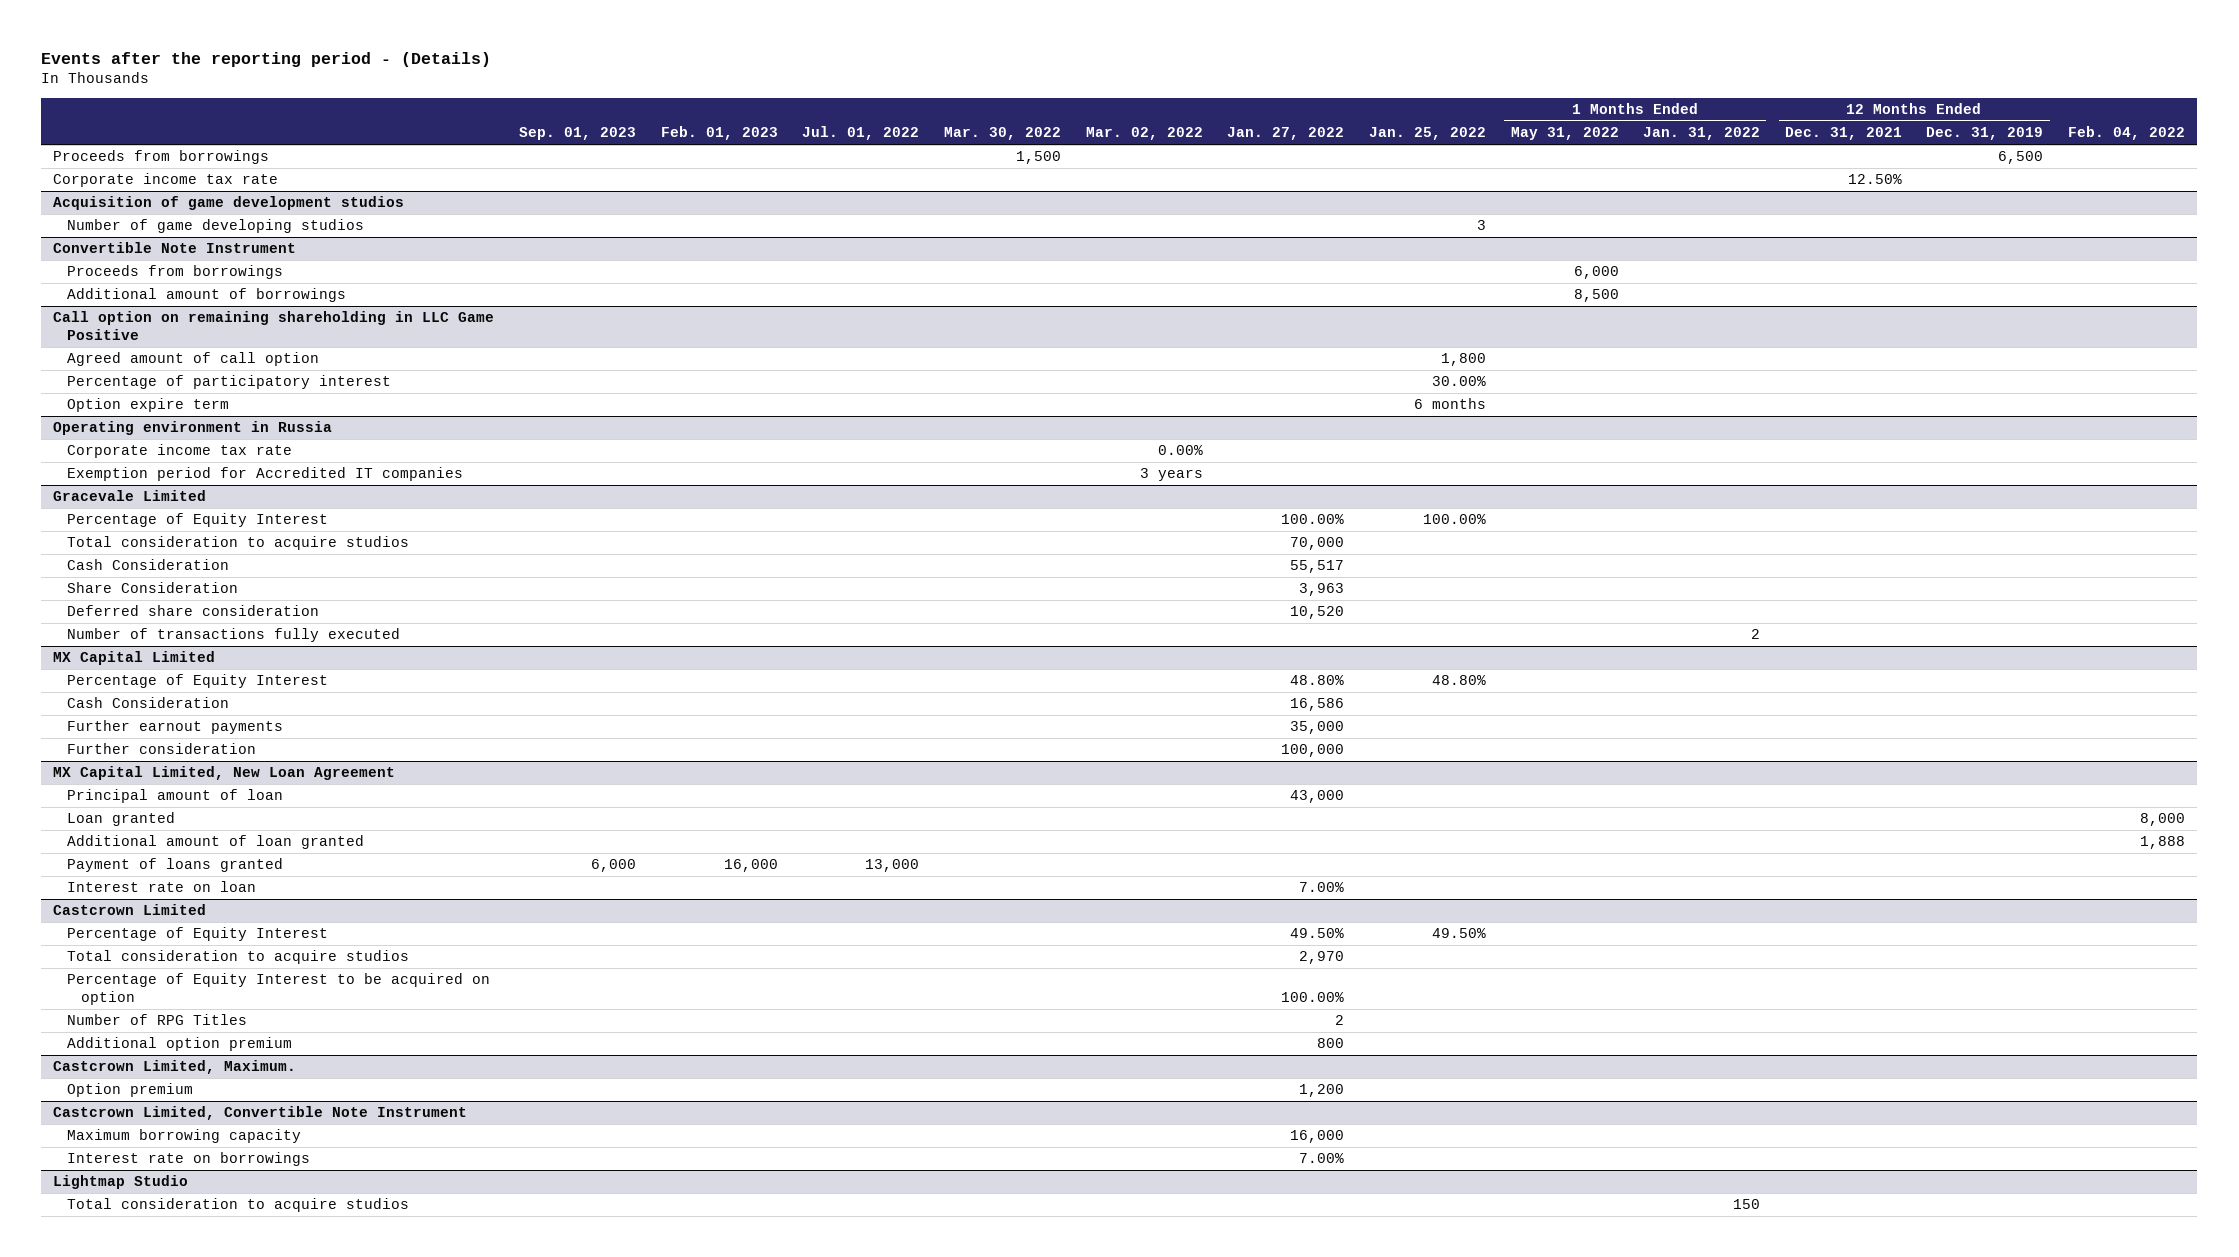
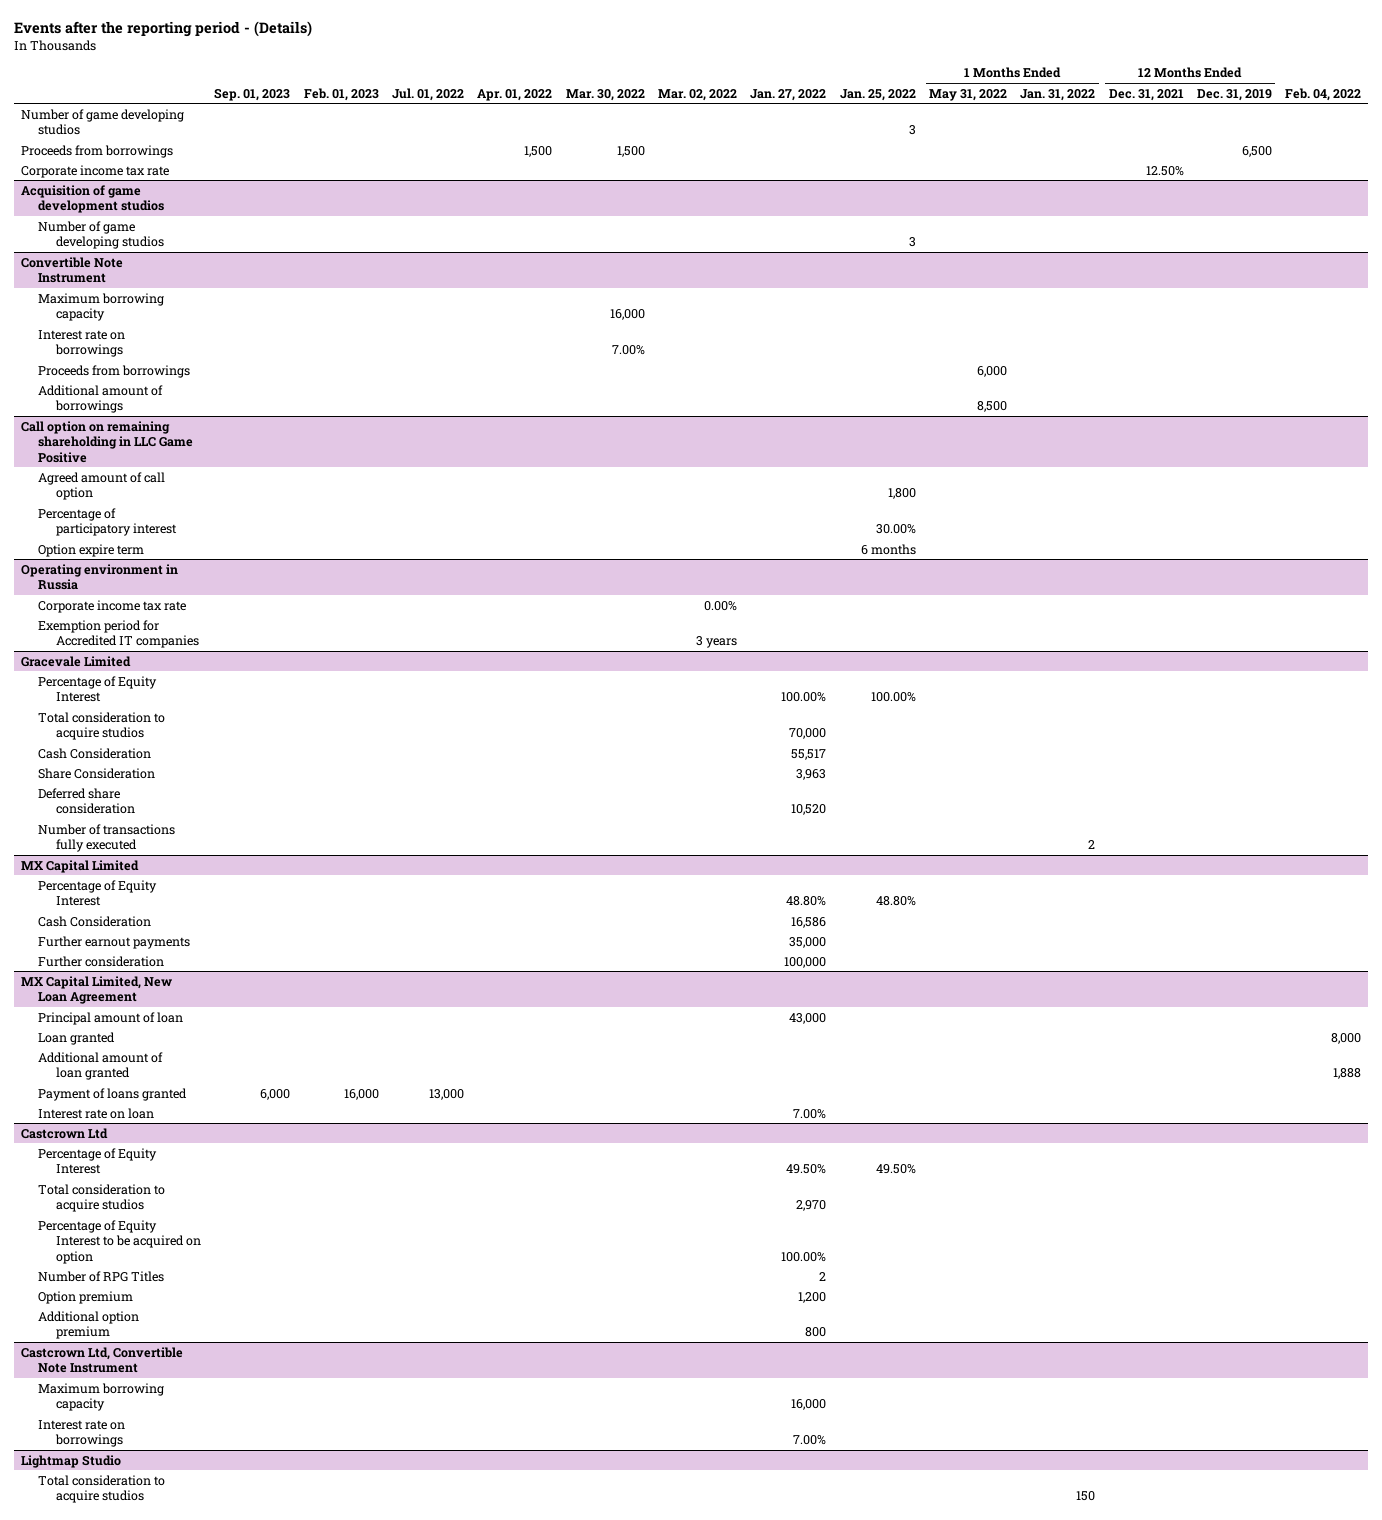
none -> [477,88,553,101] Apr. 01, 2022
none -> [20,108,184,136] Number of game developing studios
none -> [38,292,165,322] Maximum borrowing capacity
none -> [38,329,126,358] Interest rate on borrowings
[53,904,207,916] Castcrown Limited -> [20,1127,108,1139] Castcrown Ltd
none -> [38,1290,134,1304] Option premium
[53,1060,297,1075] Castcrown Limited, Maximum. -> none
[67,1083,194,1098] Option premium -> none
[53,1106,468,1121] Castcrown Limited, Convertible Note Instrument -> [20,1346,183,1374] Castcrown Ltd, Convertible Note Instrument

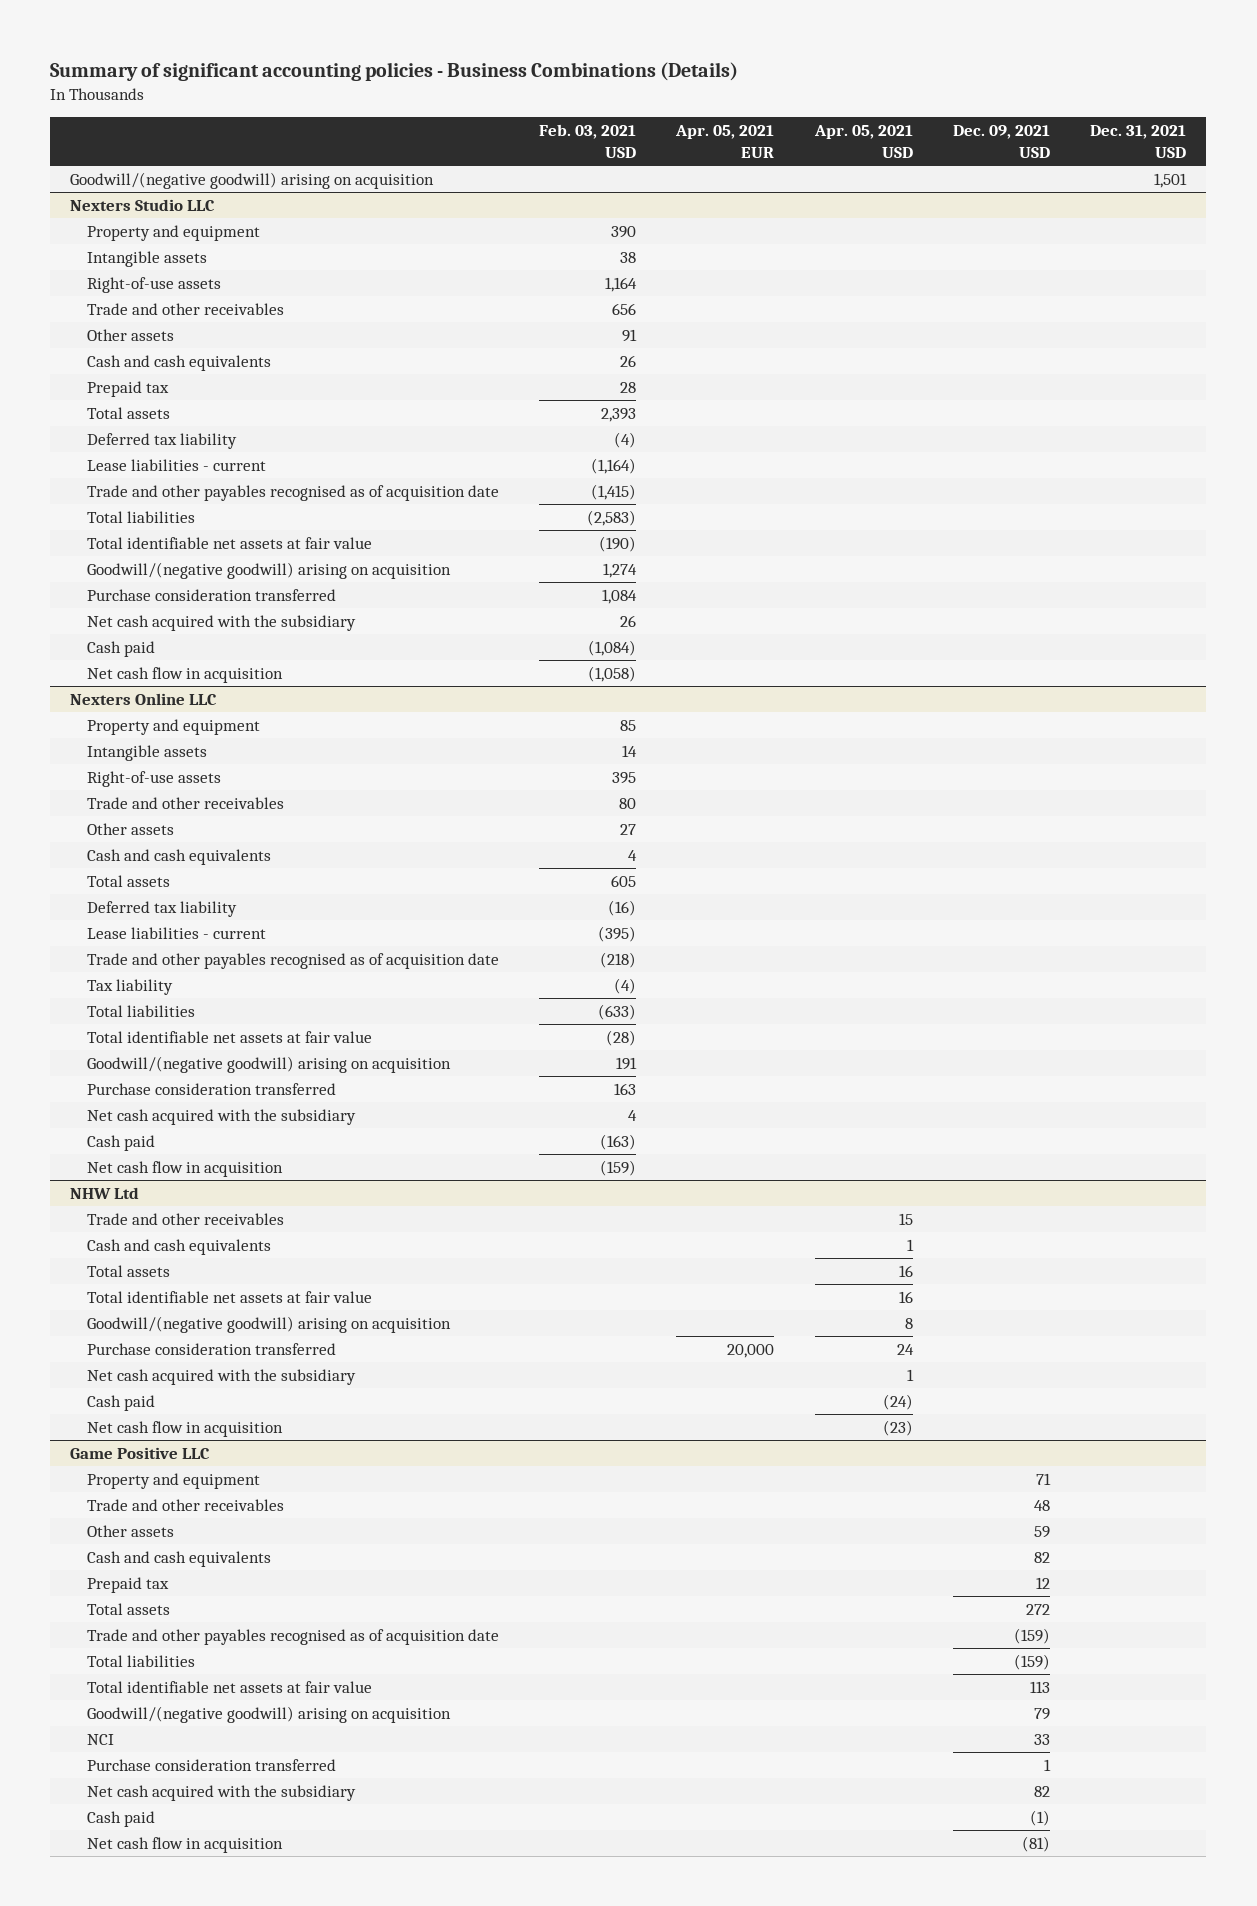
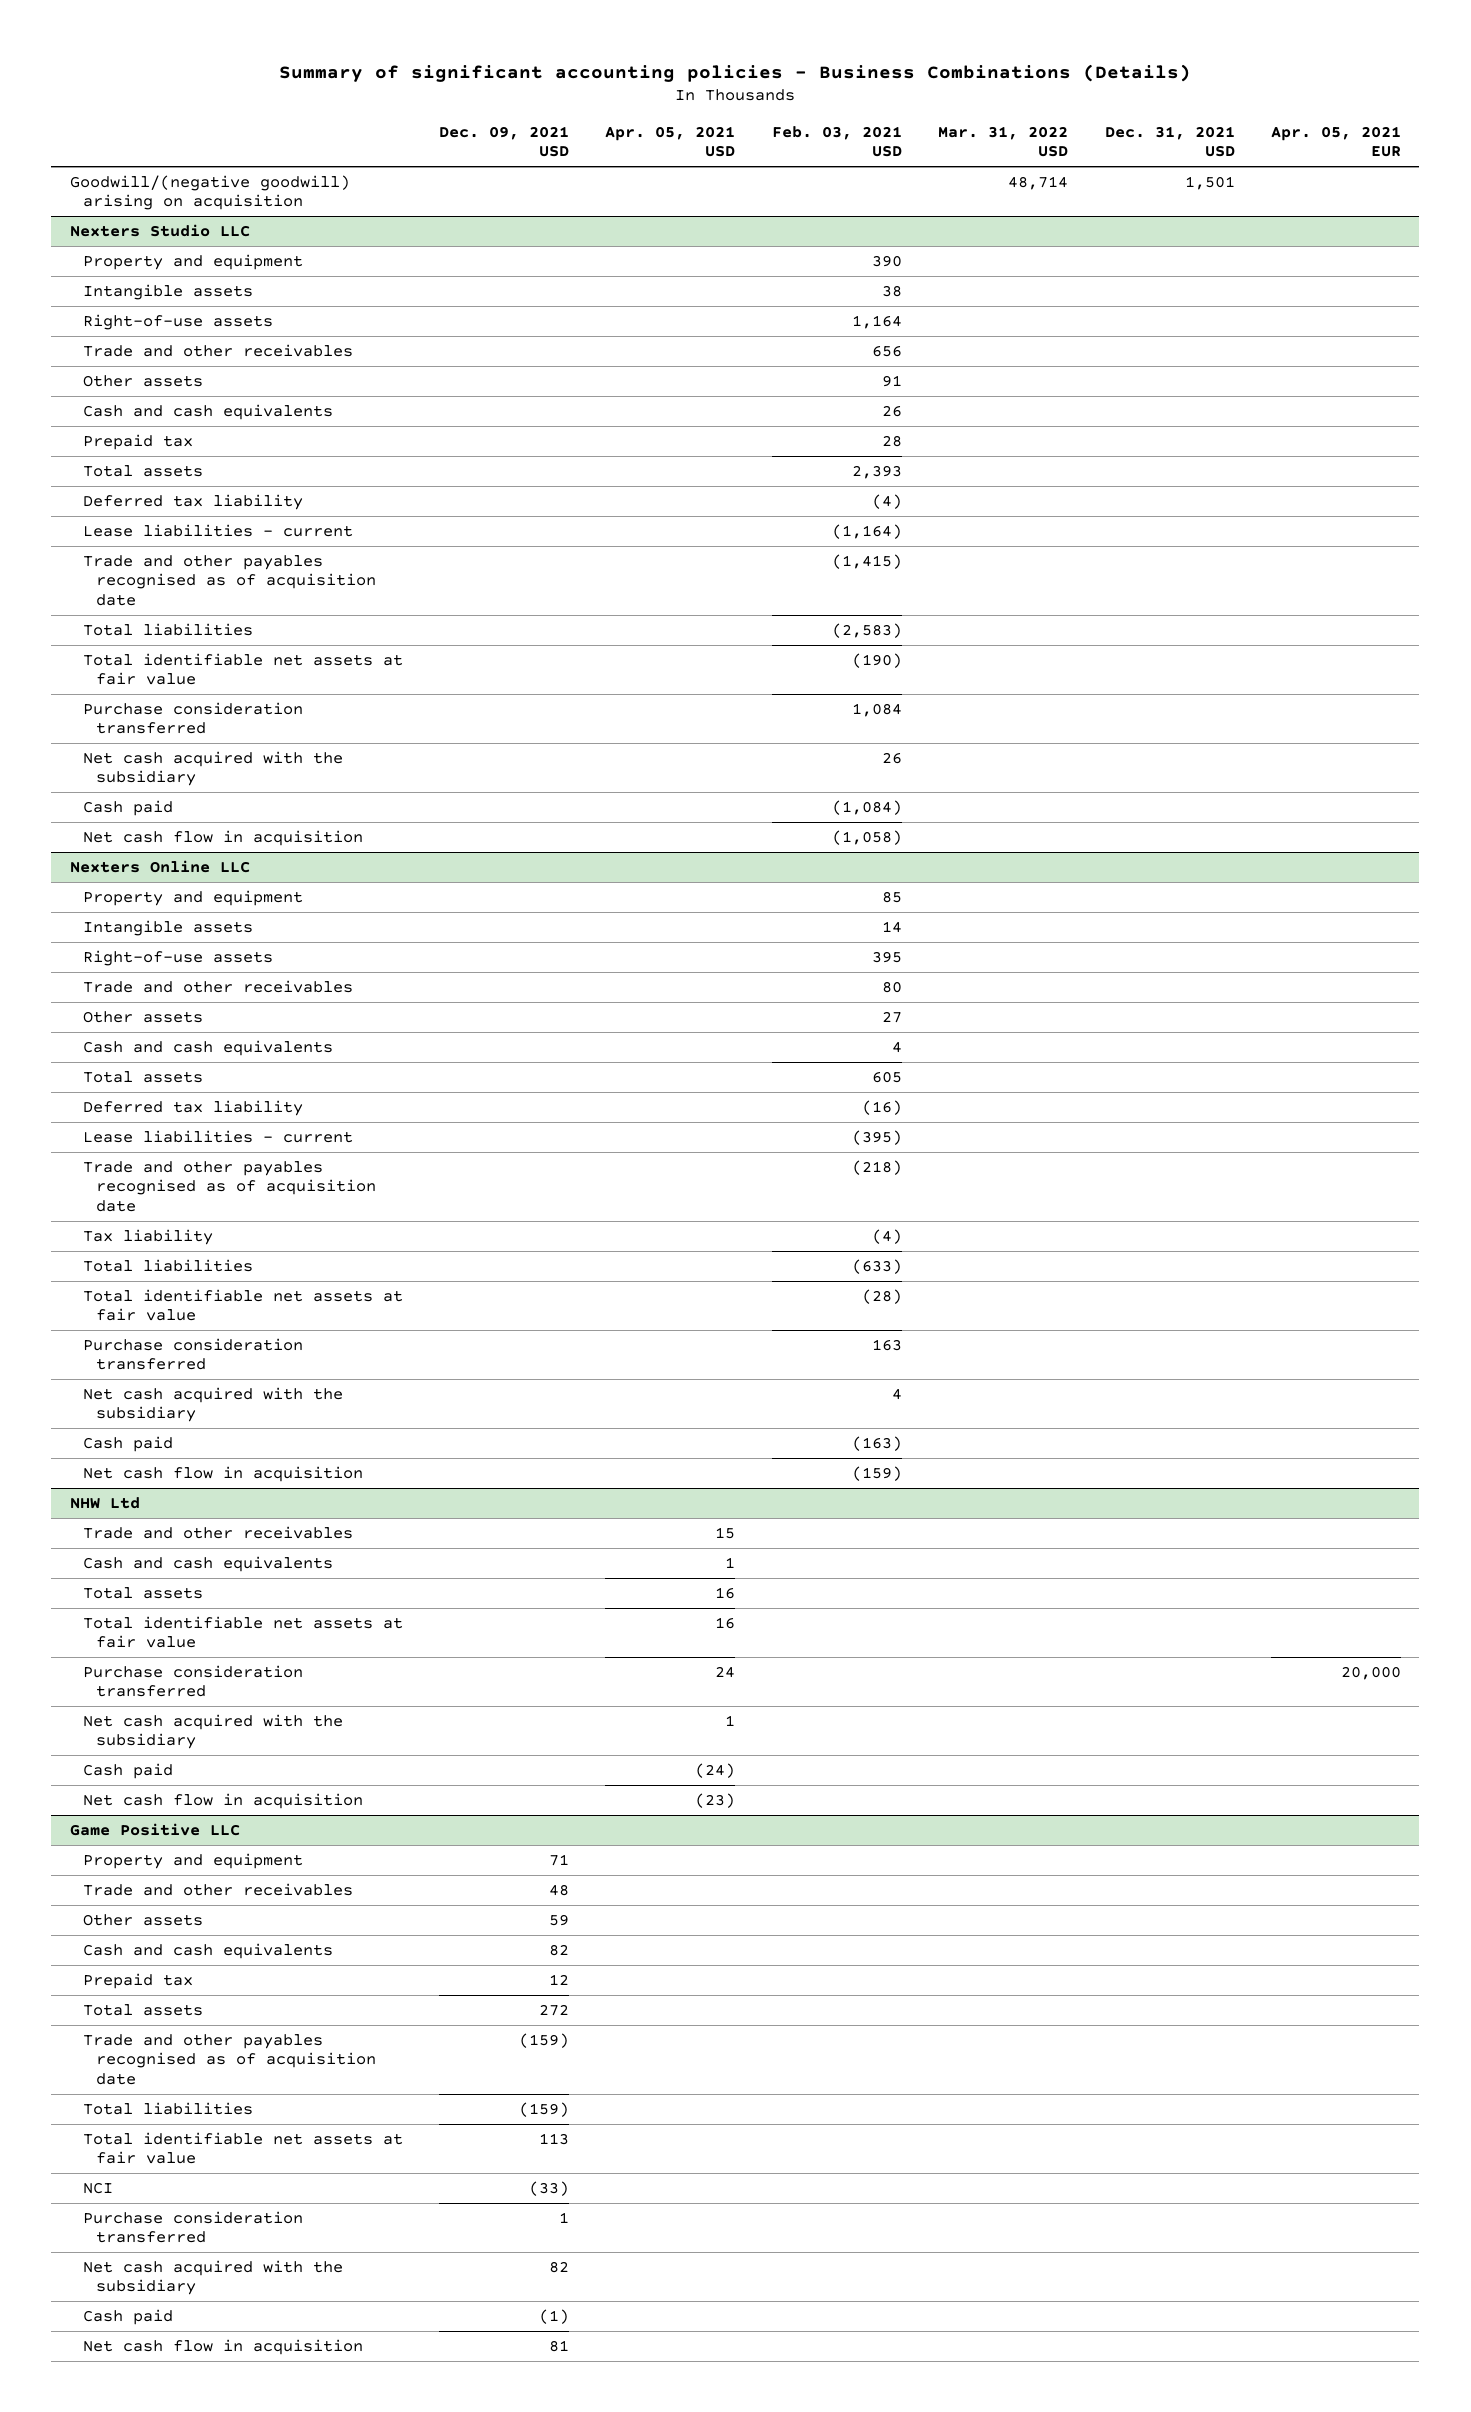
none -> [938,125,1069,158] Mar. 31, 2022 USD
[86,561,451,579] Goodwill/(negative goodwill) arising on acquisition -> none
[86,1055,451,1073] Goodwill/(negative goodwill) arising on acquisition -> none
[86,1315,451,1333] Goodwill/(negative goodwill) arising on acquisition -> none
[86,1705,451,1723] Goodwill/(negative goodwill) arising on acquisition -> none
[1033,1733,1050,1745] 33 -> [529,2180,570,2196] (33)
[1021,1835,1050,1852] (81) -> [549,2339,570,2352] 81

